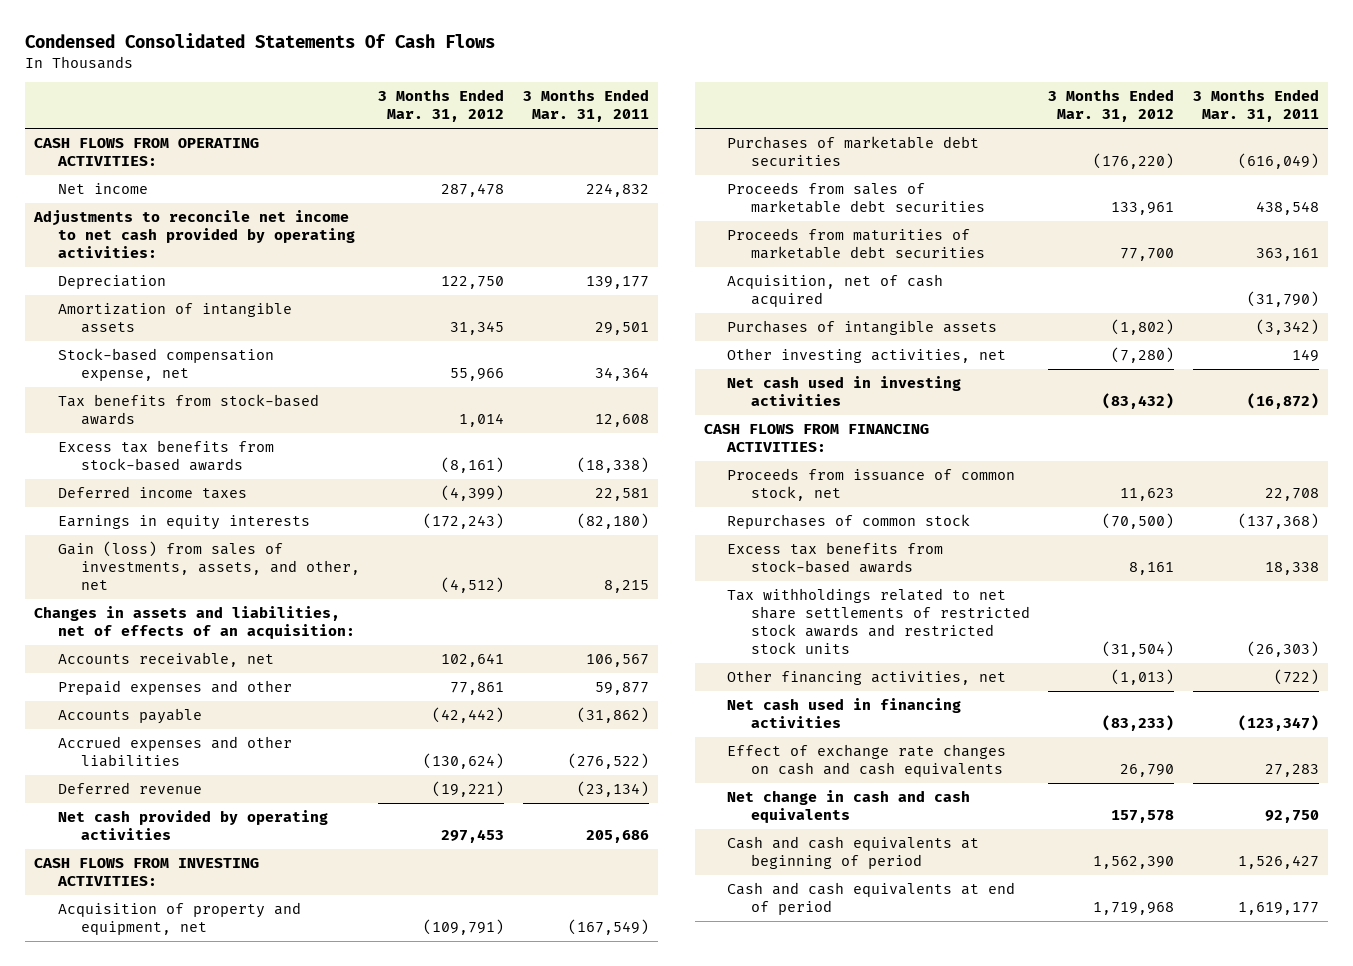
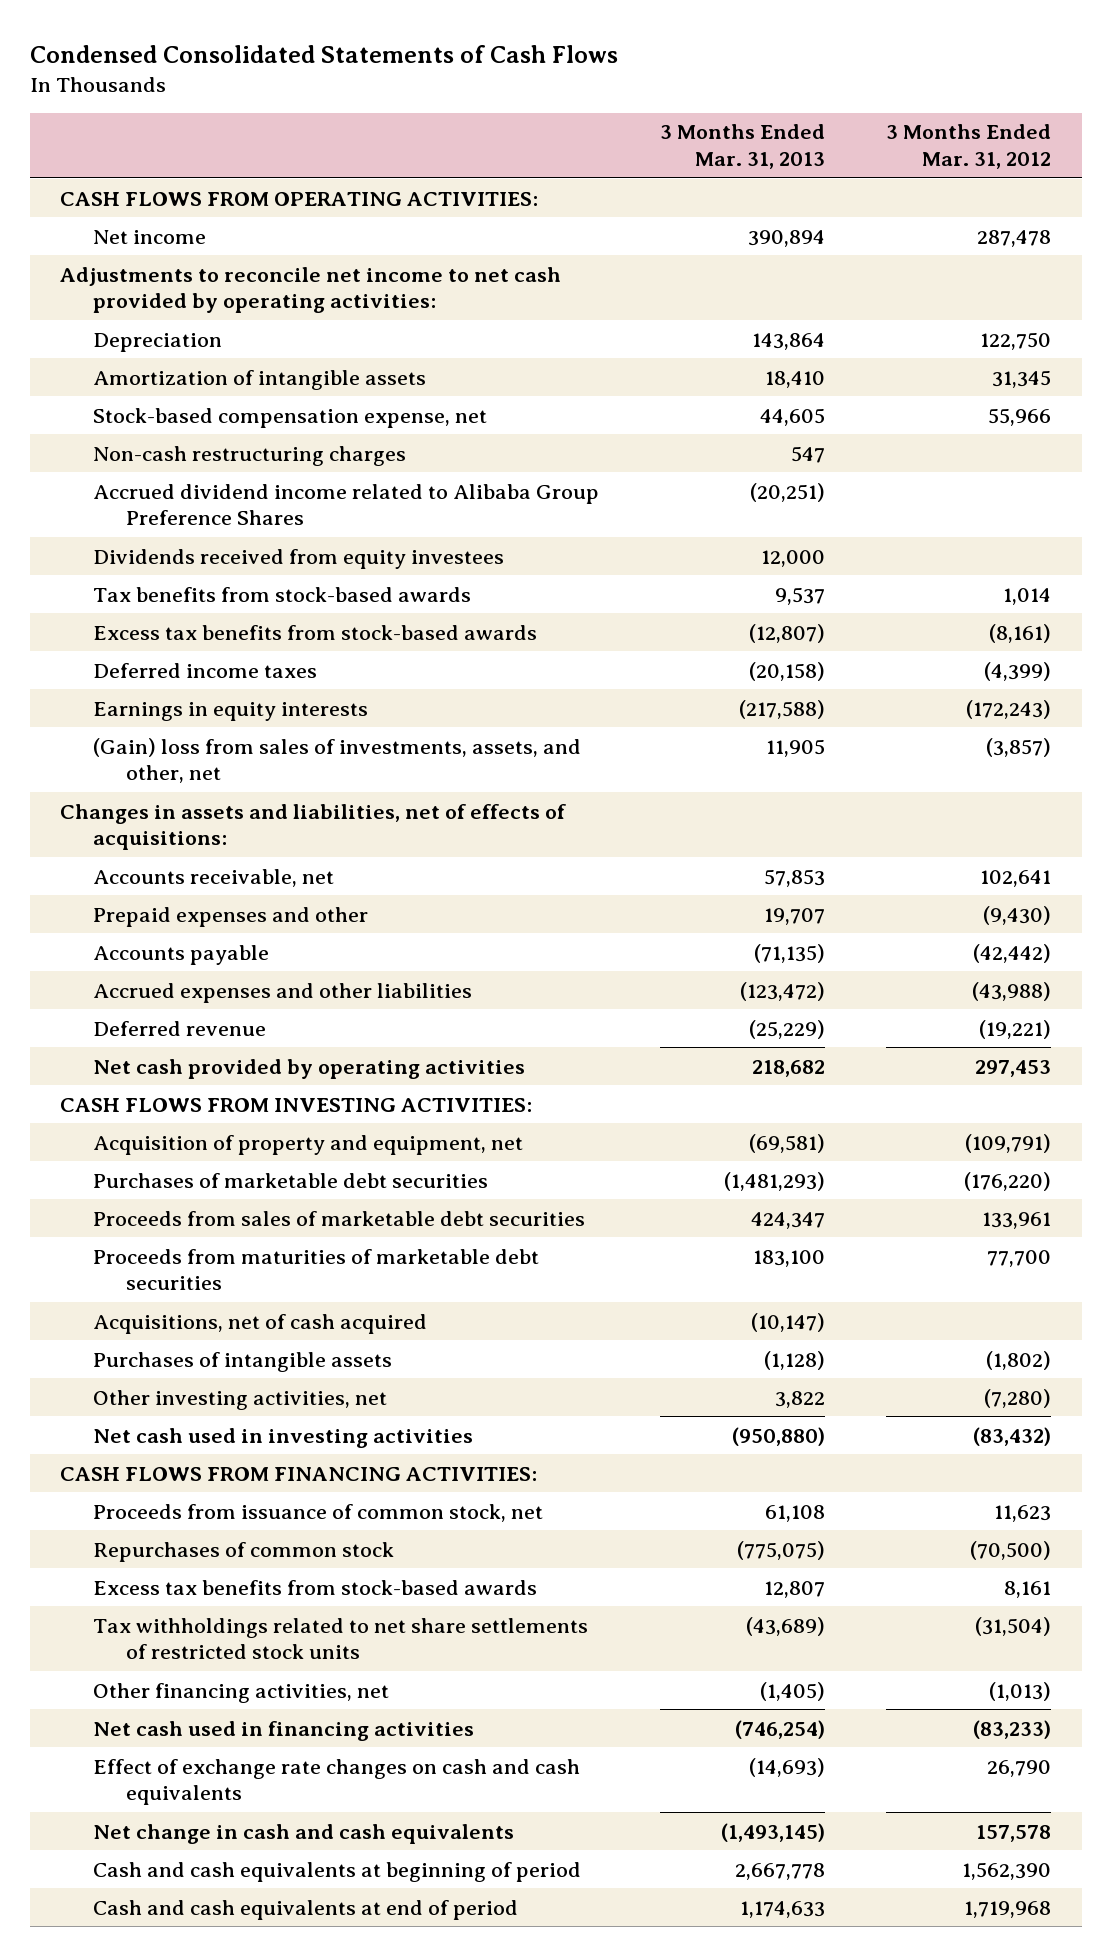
[25,32,496,48] Condensed Consolidated Statements Of Cash Flows -> [29,44,618,63] Condensed Consolidated Statements of Cash Flows
[523,89,650,123] 3 Months Ended Mar. 31, 2011 -> none
none -> [660,124,826,169] 3 Months Ended Mar. 31, 2013
none -> [93,445,407,466] Non-cash restructuring charges
none -> [93,483,600,525] Accrued dividend income related to Alibaba Group Preference Shares
none -> [93,548,505,569] Dividends received from equity investees
[57,541,360,590] Gain (loss) from sales of investments, assets, and other, net -> [93,737,582,783] (Gain) loss from sales of investments, assets, and other, net
[441,576,505,593] (4,512) -> [986,737,1052,757] (3,857)
[34,606,355,640] Changes in assets and liabilities, net of effects of an acquisition: -> [60,803,567,850] Changes in assets and liabilities, net of effects of acquisitions:
[450,682,505,696] 77,861 -> [983,905,1052,925] (9,430)
[423,753,505,770] (130,624) -> [972,981,1052,1001] (43,988)
[727,274,944,308] Acquisition, net of cash acquired -> [93,1313,428,1334] Acquisitions, net of cash acquired
[727,588,1030,654] Tax withholdings related to net share settlements of restricted stock awards and restricted stock units -> [93,1617,589,1659] Tax withholdings related to net share settlements of restricted stock units

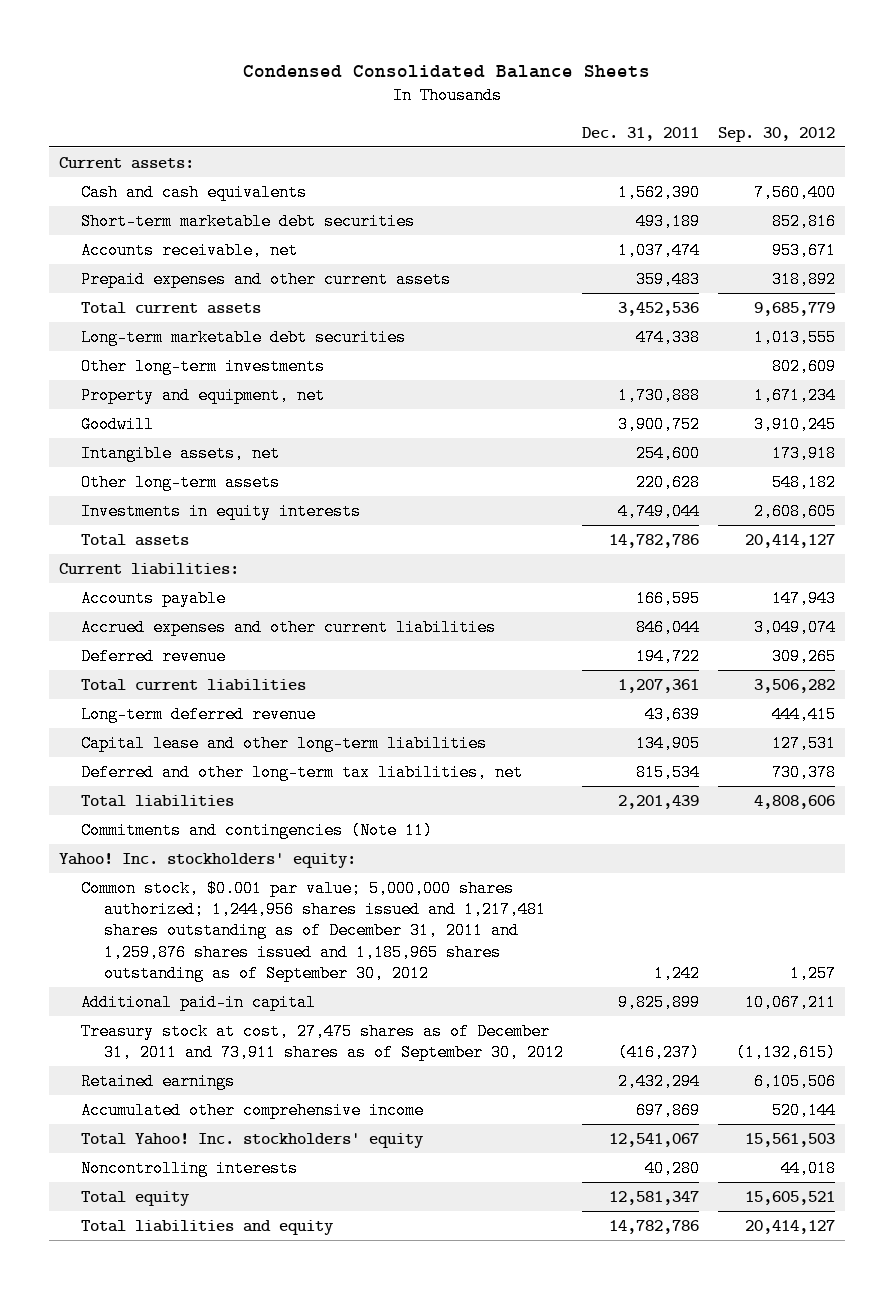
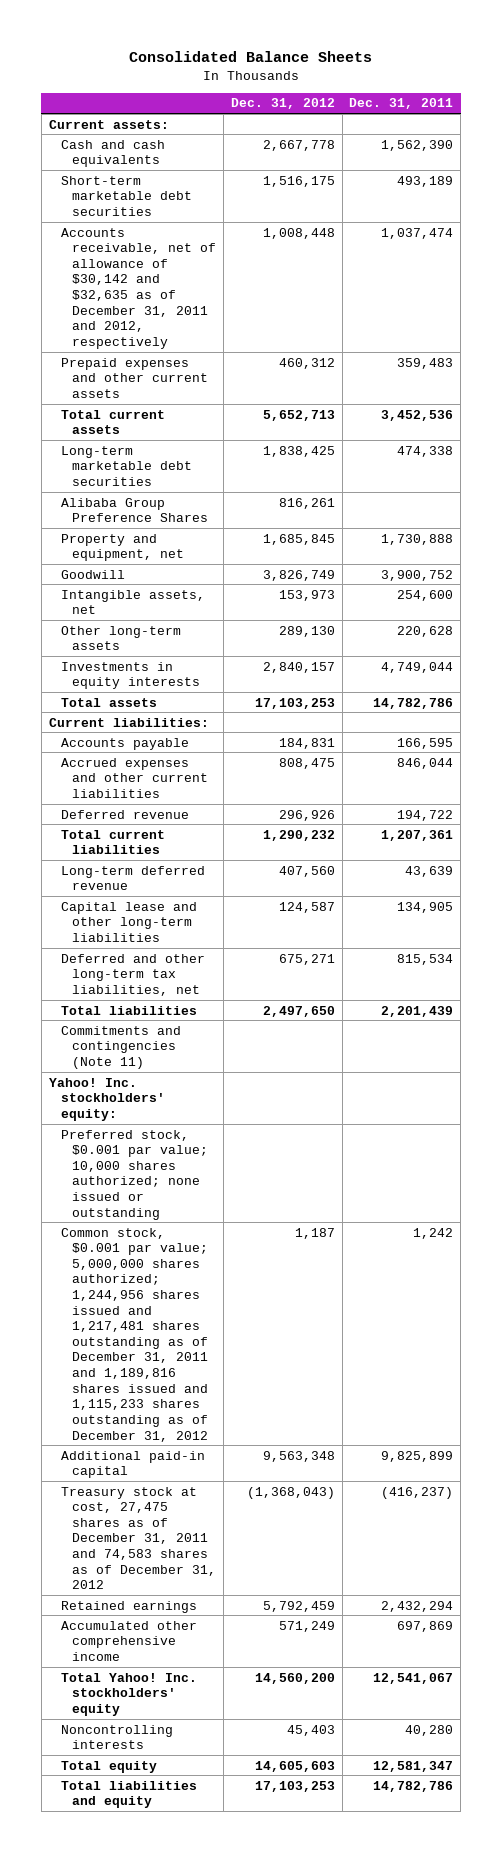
[243,64,651,78] Condensed Consolidated Balance Sheets -> [129,50,373,62] Consolidated Balance Sheets
[718,126,836,142] Sep. 30, 2012 -> none
none -> [230,98,335,110] Dec. 31, 2012
[81,241,299,259] Accounts receivable, net -> [60,227,217,349] Accounts receivable, net of allowance of $30,142 and $32,635 as of December 31, 2011 and 2012, respectively
[81,357,326,375] Other long-term investments -> none
none -> [60,497,209,523] Alibaba Group Preference Shares
none -> [60,1129,209,1220] Preferred stock, $0.001 par value; 10,000 shares authorized; none issued or outstanding
[81,879,546,983] Common stock, $0.001 par value; 5,000,000 shares authorized; 1,244,956 shares issued and 1,217,481 shares outstanding as of December 31, 2011 and 1,259,876 shares issued and 1,185,965 shares outstanding as of September 30, 2012 -> [60,1227,209,1442] Common stock, $0.001 par value; 5,000,000 shares authorized; 1,244,956 shares issued and 1,217,481 shares outstanding as of December 31, 2011 and 1,189,816 shares issued and 1,115,233 shares outstanding as of December 31, 2012
[81,1022,564,1062] Treasury stock at cost, 27,475 shares as of December 31, 2011 and 73,911 shares as of September 30, 2012 -> [60,1486,217,1590] Treasury stock at cost, 27,475 shares as of December 31, 2011 and 74,583 shares as of December 31, 2012

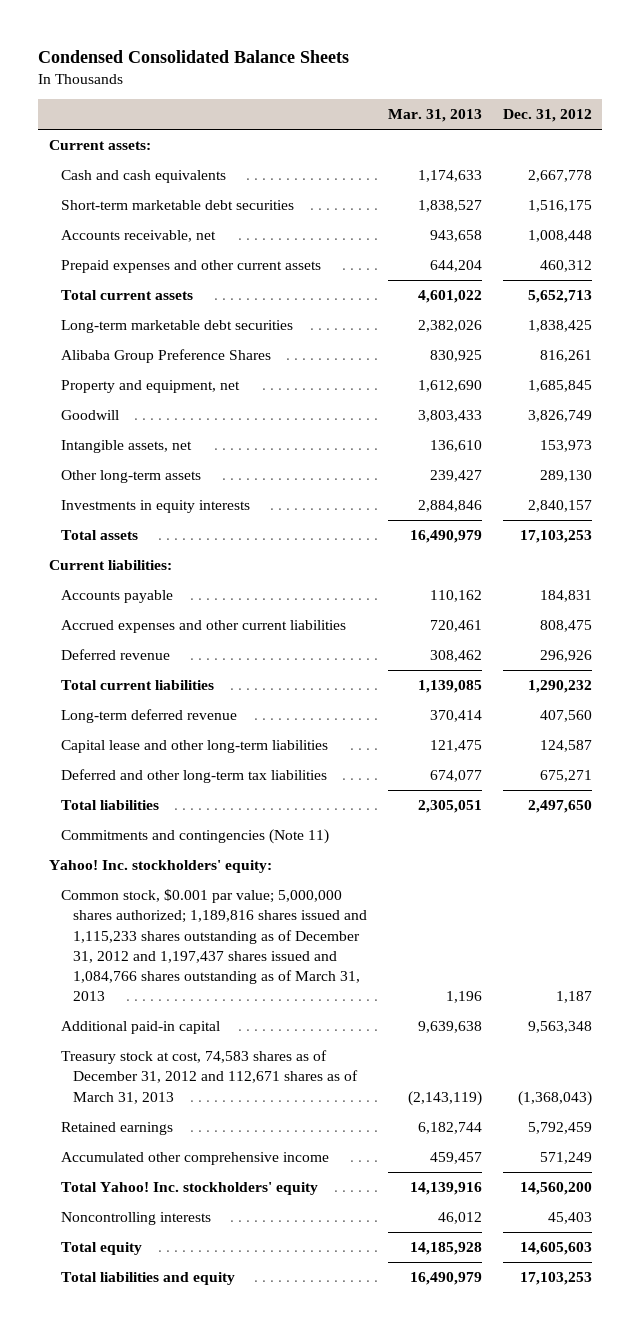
[129,50,373,62] Consolidated Balance Sheets -> [38,49,350,63] Condensed Consolidated Balance Sheets
[349,98,454,110] Dec. 31, 2011 -> none
none -> [387,109,482,123] Mar. 31, 2013
[60,227,217,349] Accounts receivable, net of allowance of $30,142 and $32,635 as of December 31, 2011 and 2012, respectively -> [60,230,216,243] Accounts receivable, net
[60,953,205,996] Deferred and other long-term tax liabilities, net -> [60,769,327,784] Deferred and other long-term tax liabilities
[60,1129,209,1220] Preferred stock, $0.001 par value; 10,000 shares authorized; none issued or outstanding -> none
[60,1227,209,1442] Common stock, $0.001 par value; 5,000,000 shares authorized; 1,244,956 shares issued and 1,217,481 shares outstanding as of December 31, 2011 and 1,189,816 shares issued and 1,115,233 shares outstanding as of December 31, 2012 -> [60,889,368,1001] Common stock, $0.001 par value; 5,000,000 shares authorized; 1,189,816 shares issued and 1,115,233 shares outstanding as of December 31, 2012 and 1,197,437 shares issued and 1,084,766 shares outstanding as of March 31, 2013
[60,1486,217,1590] Treasury stock at cost, 27,475 shares as of December 31, 2011 and 74,583 shares as of December 31, 2012 -> [60,1050,359,1104] Treasury stock at cost, 74,583 shares as of December 31, 2012 and 112,671 shares as of March 31, 2013

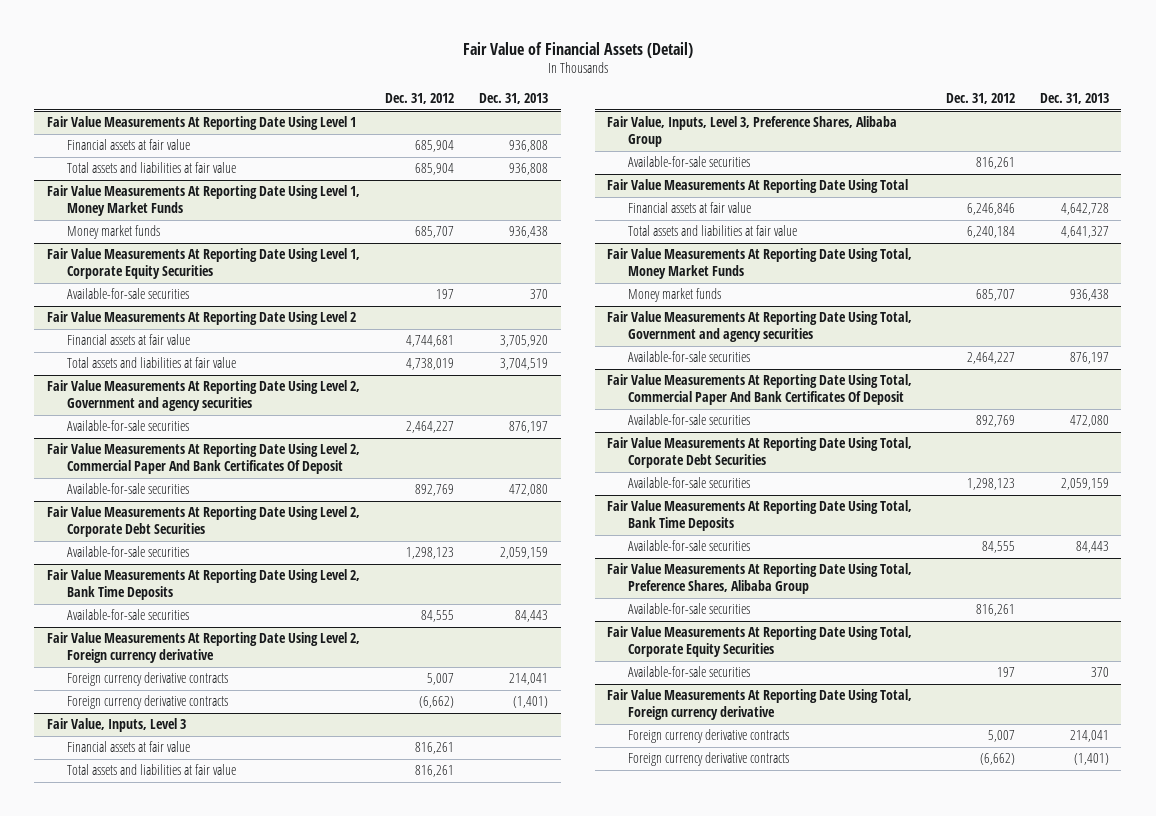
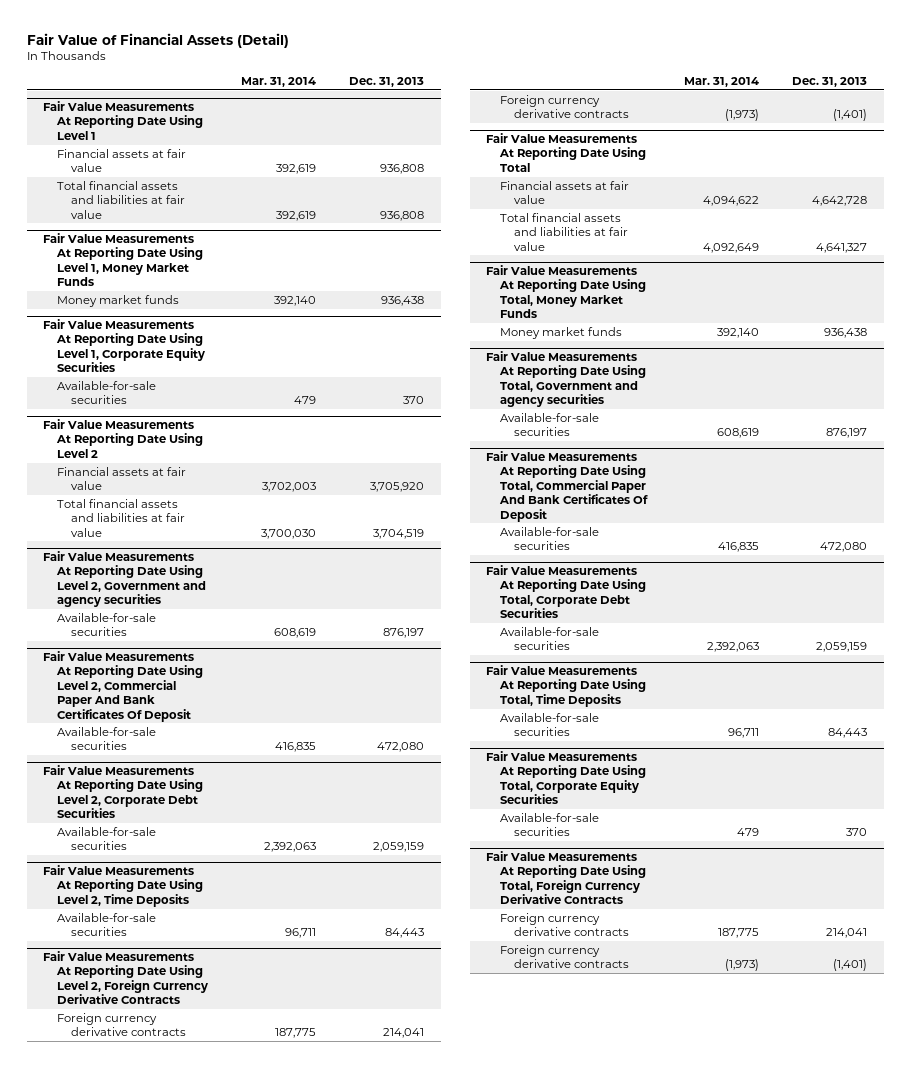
[385,93,455,105] Dec. 31, 2012 -> none
none -> [241,76,317,87] Mar. 31, 2014
[67,162,237,174] Total assets and liabilities at fair value -> [57,180,186,219] Total financial assets and liabilities at fair value
[67,357,237,369] Total assets and liabilities at fair value -> [57,498,186,537] Total financial assets and liabilities at fair value
[46,569,360,601] Fair Value Measurements At Reporting Date Using Level 2, Bank Time Deposits -> [43,865,204,907] Fair Value Measurements At Reporting Date Using Level 2, Time Deposits
[46,632,360,664] Fair Value Measurements At Reporting Date Using Level 2, Foreign currency derivative -> [43,951,209,1005] Fair Value Measurements At Reporting Date Using Level 2, Foreign Currency Derivative Contracts
[46,718,186,733] Fair Value, Inputs, Level 3 -> none
[67,741,191,753] Financial assets at fair value -> none
[67,764,237,776] Total assets and liabilities at fair value -> none
[607,116,898,148] Fair Value, Inputs, Level 3, Preference Shares, Alibaba Group -> none
[627,156,750,168] Available-for-sale securities -> none
[627,225,797,237] Total assets and liabilities at fair value -> [500,212,629,251] Total financial assets and liabilities at fair value
[607,500,913,532] Fair Value Measurements At Reporting Date Using Total, Bank Time Deposits -> [486,665,647,707] Fair Value Measurements At Reporting Date Using Total, Time Deposits
[607,563,913,595] Fair Value Measurements At Reporting Date Using Total, Preference Shares, Alibaba Group -> none
[627,603,750,615] Available-for-sale securities -> none
[607,689,913,721] Fair Value Measurements At Reporting Date Using Total, Foreign currency derivative -> [486,851,647,905] Fair Value Measurements At Reporting Date Using Total, Foreign Currency Derivative Contracts

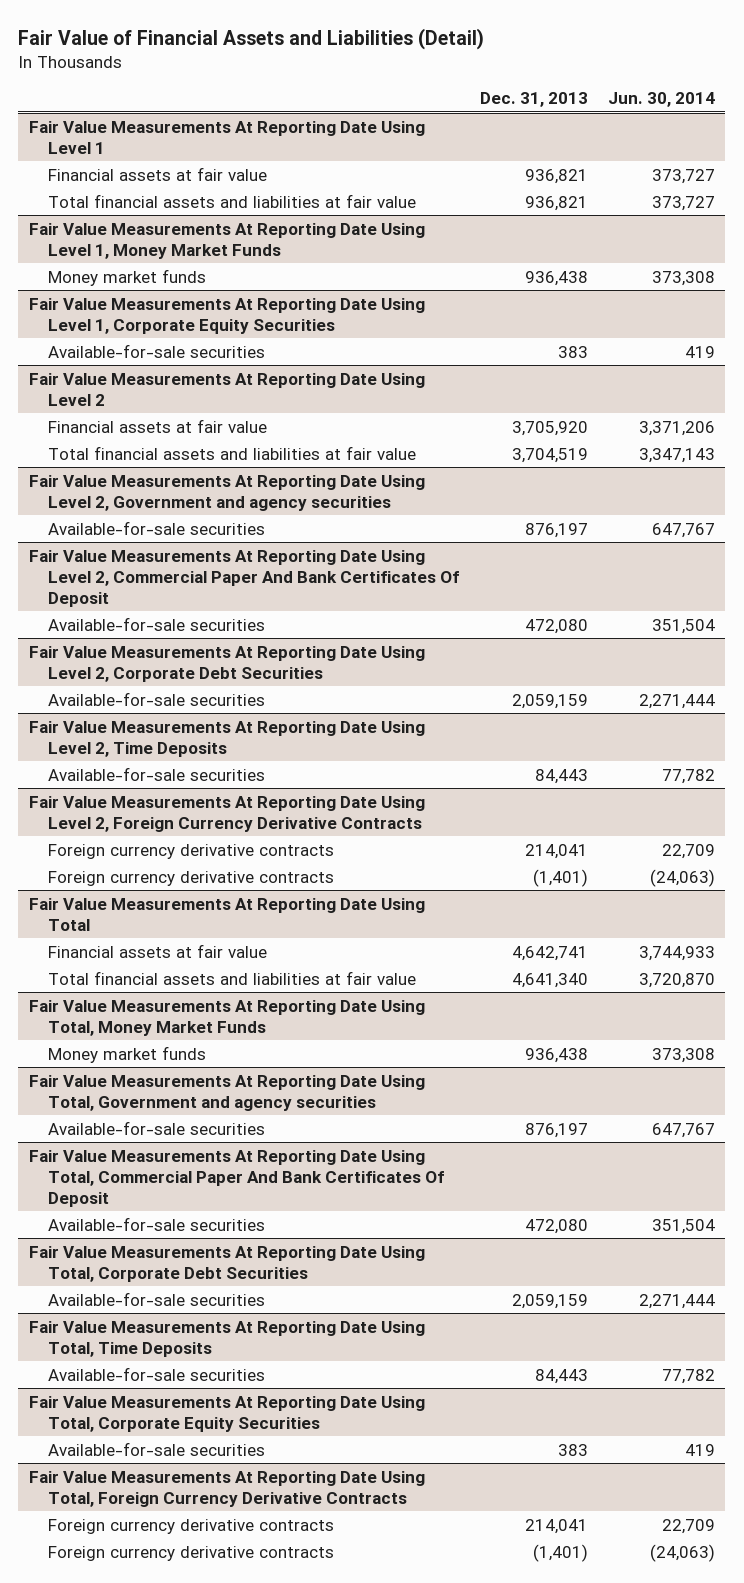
[26,32,289,48] Fair Value of Financial Assets (Detail) -> [18,27,485,50] Fair Value of Financial Assets and Liabilities (Detail)
[241,76,317,87] Mar. 31, 2014 -> none
none -> [608,92,716,108] Jun. 30, 2014
[380,164,425,175] 936,808 -> [524,168,588,184] 936,821
[380,210,425,221] 936,808 -> [524,195,588,211] 936,821
[403,396,425,405] 370 -> [557,345,588,358] 383
[812,196,868,207] 4,642,728 -> [511,945,588,961] 4,642,741
[816,242,868,253] 4,641,327 -> [511,972,588,988] 4,641,340
[846,828,868,837] 370 -> [557,1443,588,1456] 383

